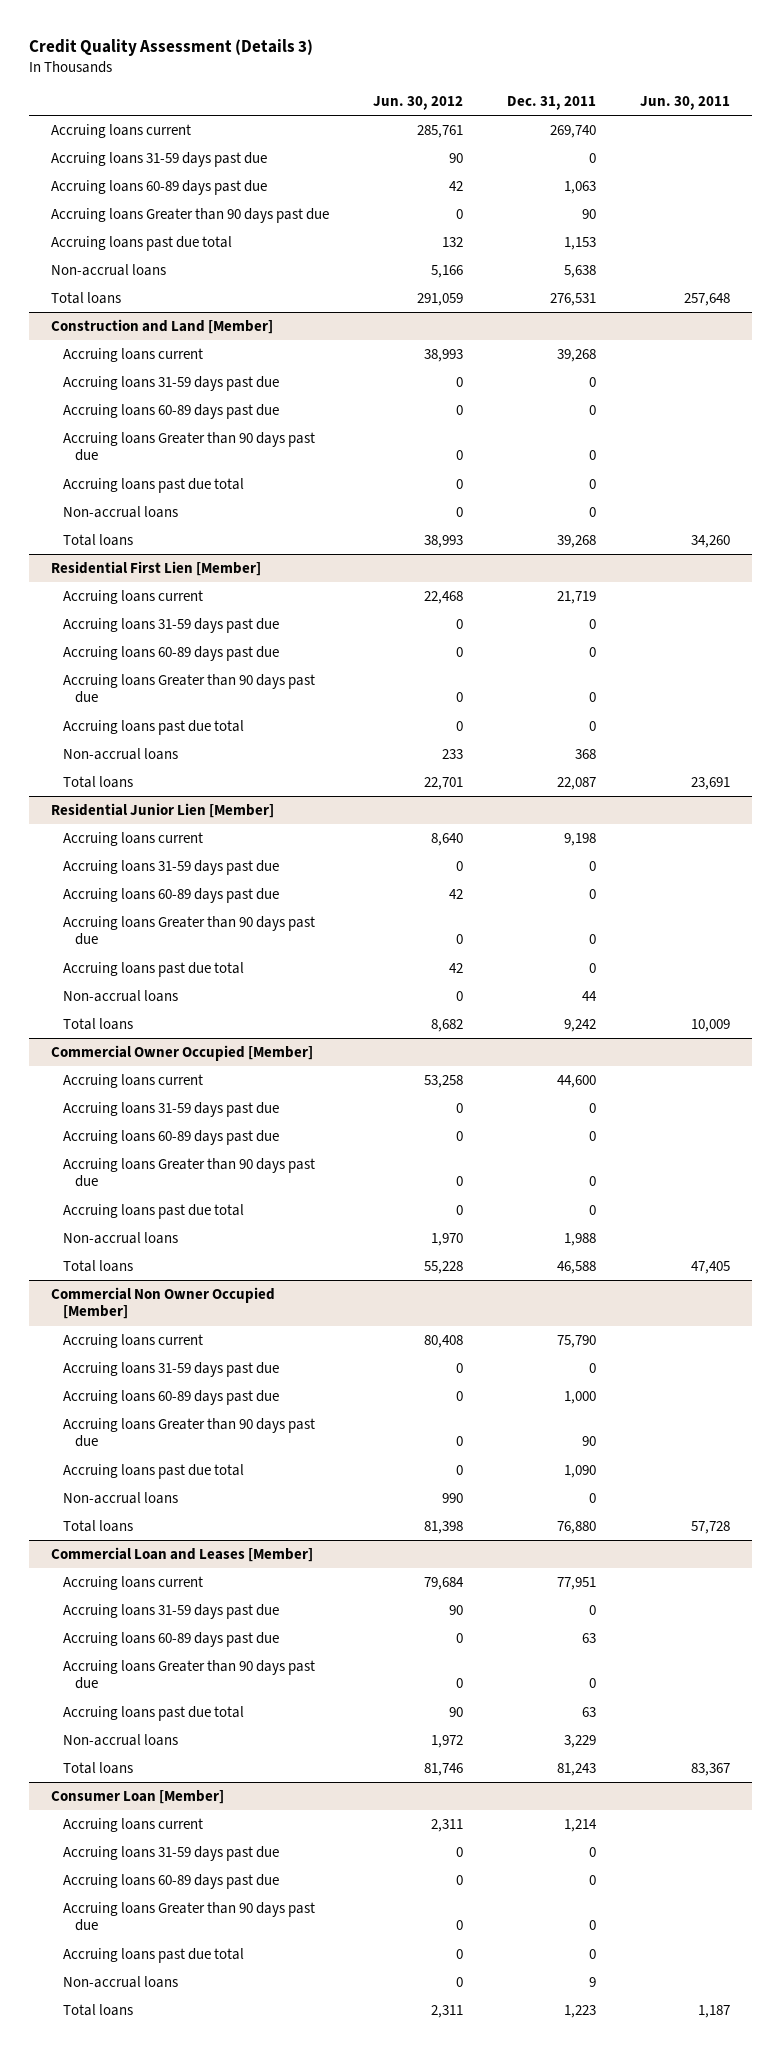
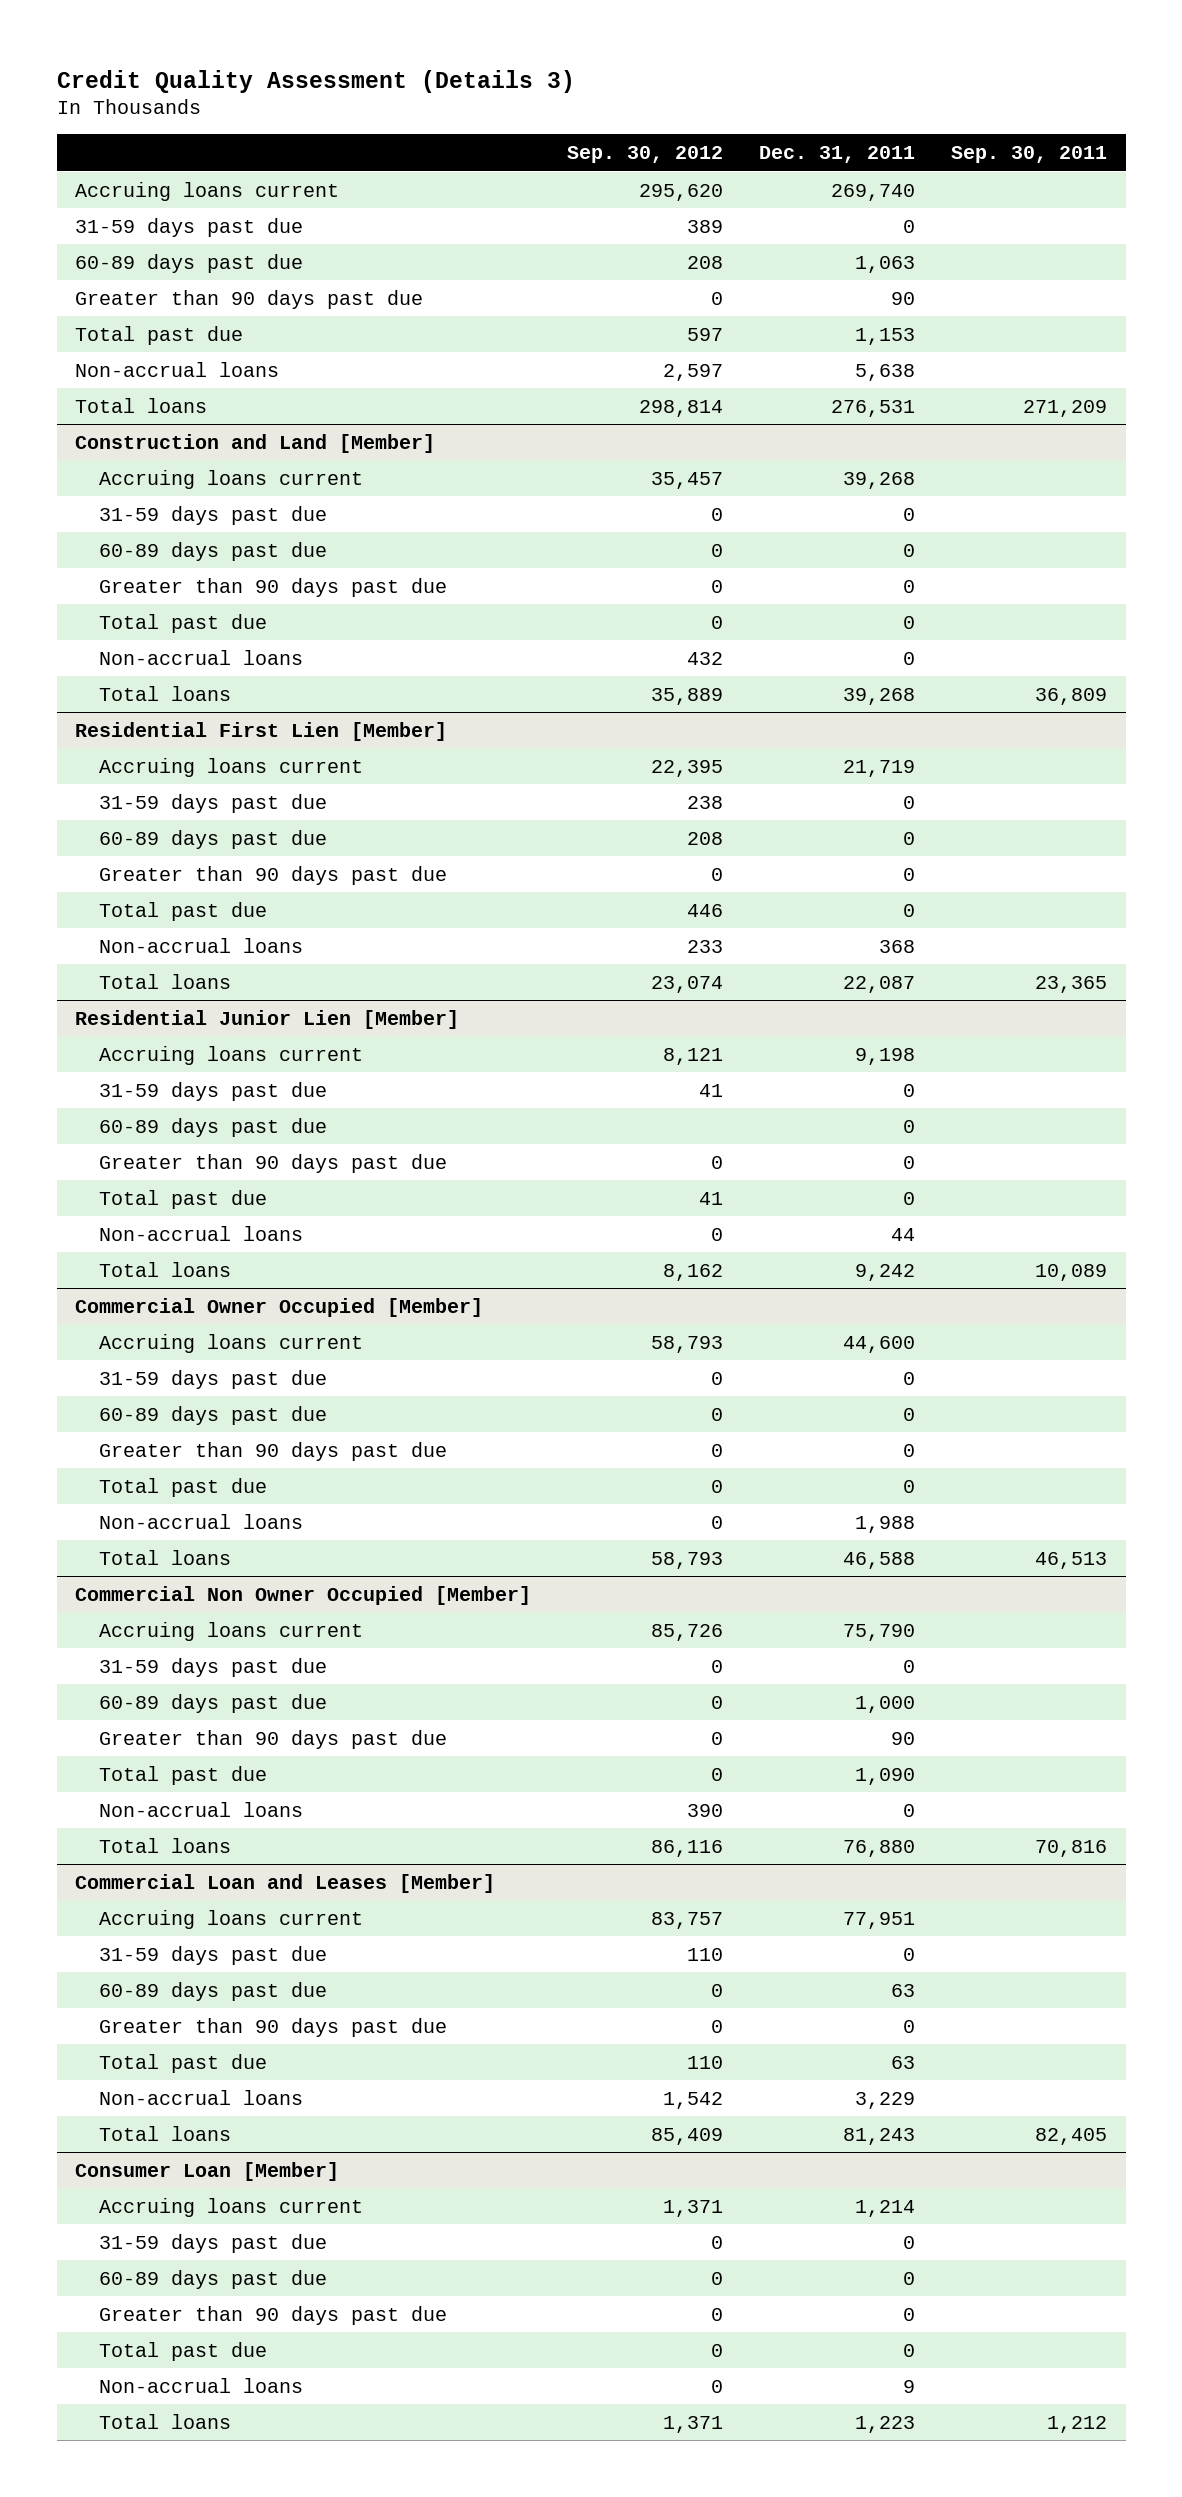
[373,95,464,110] Jun. 30, 2012 -> none
[640,95,731,110] Jun. 30, 2011 -> none
none -> [567,145,724,163] Sep. 30, 2012
none -> [951,145,1108,163] Sep. 30, 2011
[51,151,268,167] Accruing loans 31-59 days past due -> [75,217,304,237] 31-59 days past due
[51,179,268,195] Accruing loans 60-89 days past due -> [75,253,304,273] 60-89 days past due
[51,207,330,223] Accruing loans Greater than 90 days past due -> [75,289,424,309] Greater than 90 days past due
[51,235,233,251] Accruing loans past due total -> [75,325,244,345] Total past due
[62,375,279,391] Accruing loans 31-59 days past due -> [98,505,327,525] 31-59 days past due
[62,403,279,419] Accruing loans 60-89 days past due -> [98,541,327,561] 60-89 days past due
[62,431,315,462] Accruing loans Greater than 90 days past due -> [98,577,447,597] Greater than 90 days past due
[62,477,244,493] Accruing loans past due total -> [98,613,267,633] Total past due
[62,617,279,633] Accruing loans 31-59 days past due -> [98,793,327,813] 31-59 days past due
[62,645,279,661] Accruing loans 60-89 days past due -> [98,829,327,849] 60-89 days past due
[62,673,315,704] Accruing loans Greater than 90 days past due -> [98,865,447,885] Greater than 90 days past due
[62,719,244,735] Accruing loans past due total -> [98,901,267,921] Total past due
[62,859,279,875] Accruing loans 31-59 days past due -> [98,1081,327,1101] 31-59 days past due
[62,887,279,903] Accruing loans 60-89 days past due -> [98,1117,327,1137] 60-89 days past due
[62,915,315,946] Accruing loans Greater than 90 days past due -> [98,1153,447,1173] Greater than 90 days past due
[62,961,244,977] Accruing loans past due total -> [98,1189,267,1209] Total past due
[62,1101,279,1117] Accruing loans 31-59 days past due -> [98,1369,327,1389] 31-59 days past due
[62,1129,279,1145] Accruing loans 60-89 days past due -> [98,1405,327,1425] 60-89 days past due
[62,1157,315,1188] Accruing loans Greater than 90 days past due -> [98,1441,447,1461] Greater than 90 days past due
[62,1203,244,1219] Accruing loans past due total -> [98,1477,267,1497] Total past due
[62,1361,279,1377] Accruing loans 31-59 days past due -> [98,1657,327,1677] 31-59 days past due
[62,1389,279,1405] Accruing loans 60-89 days past due -> [98,1693,327,1713] 60-89 days past due
[62,1417,315,1448] Accruing loans Greater than 90 days past due -> [98,1729,447,1749] Greater than 90 days past due
[62,1463,244,1479] Accruing loans past due total -> [98,1765,267,1785] Total past due
[62,1603,279,1619] Accruing loans 31-59 days past due -> [98,1945,327,1965] 31-59 days past due
[62,1631,279,1647] Accruing loans 60-89 days past due -> [98,1981,327,2001] 60-89 days past due
[62,1659,315,1690] Accruing loans Greater than 90 days past due -> [98,2017,447,2037] Greater than 90 days past due
[62,1705,244,1721] Accruing loans past due total -> [98,2053,267,2073] Total past due
[62,1845,279,1861] Accruing loans 31-59 days past due -> [98,2233,327,2253] 31-59 days past due
[62,1873,279,1889] Accruing loans 60-89 days past due -> [98,2269,327,2289] 60-89 days past due
[62,1901,315,1932] Accruing loans Greater than 90 days past due -> [98,2305,447,2325] Greater than 90 days past due
[62,1947,244,1963] Accruing loans past due total -> [98,2341,267,2361] Total past due

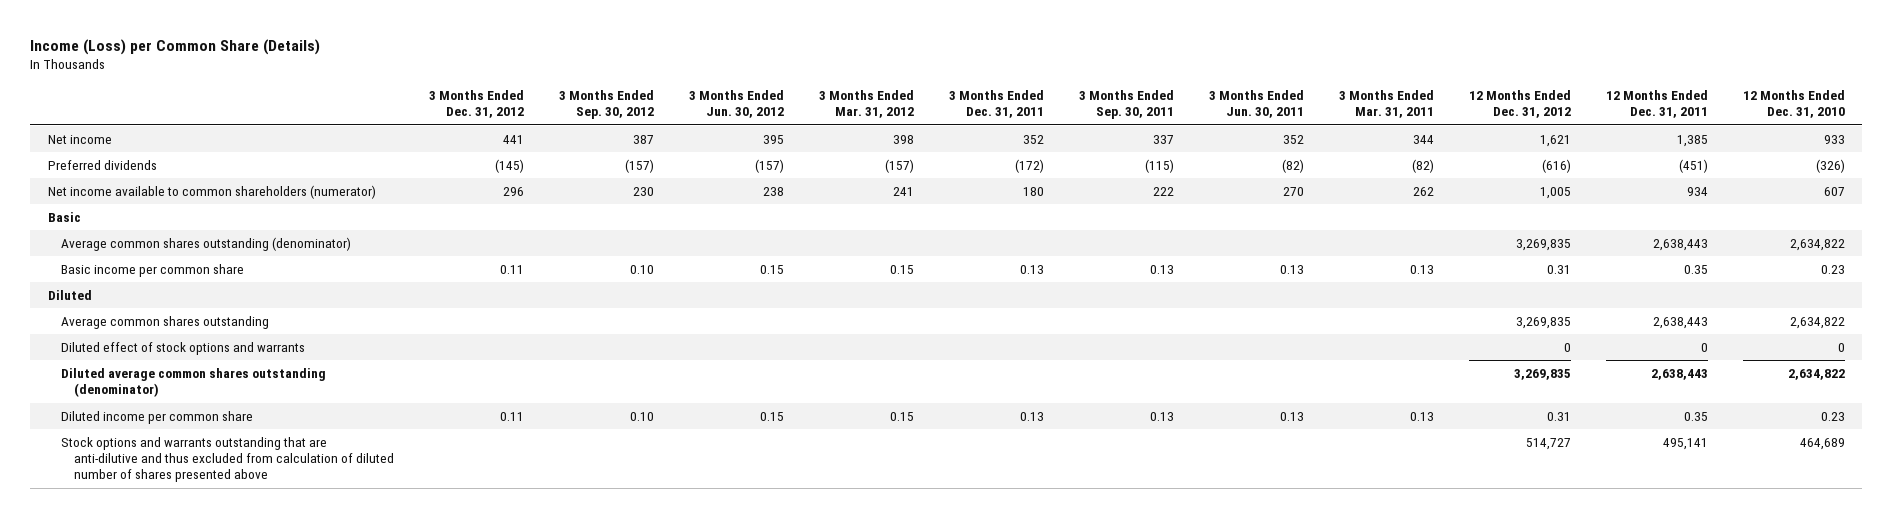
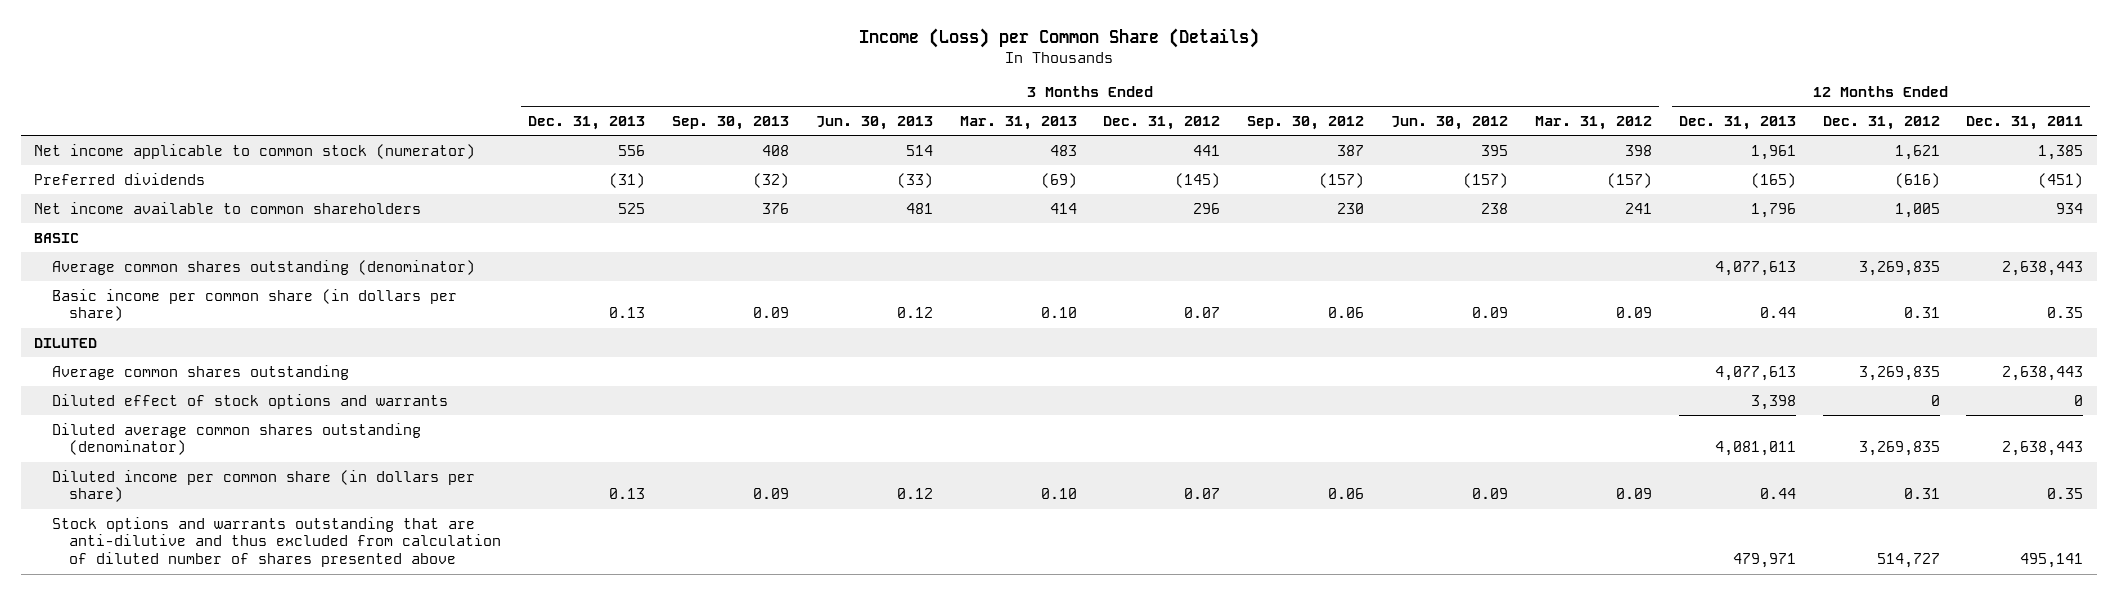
[948,90,1044,119] 3 Months Ended Dec. 31, 2011 -> none
[1078,90,1174,120] 3 Months Ended Sep. 30, 2011 -> none
[1208,90,1304,119] 3 Months Ended Jun. 30, 2011 -> none
[1338,90,1434,119] 3 Months Ended Mar. 31, 2011 -> none
[1742,90,1845,119] 12 Months Ended Dec. 31, 2010 -> none
none -> [527,115,645,130] Dec. 31, 2013
none -> [671,115,789,130] Sep. 30, 2013
none -> [815,115,933,130] Jun. 30, 2013
none -> [959,115,1077,130] Mar. 31, 2013
none -> [1678,115,1796,130] Dec. 31, 2013
[47,134,112,144] Net income -> [34,143,476,159] Net income applicable to common stock (numerator)
[47,184,376,199] Net income available to common shareholders (numerator) -> [34,201,422,214] Net income available to common shareholders
[47,211,81,222] Basic -> [34,232,80,243] BASIC
[61,263,245,277] Basic income per common share -> [51,288,457,322] Basic income per common share (in dollars per share)
[500,264,525,274] 0.11 -> [1184,307,1221,319] 0.07
[630,264,655,274] 0.10 -> [1328,307,1365,319] 0.06
[760,264,785,274] 0.15 -> [1472,307,1509,319] 0.09
[889,264,914,274] 0.15 -> [1615,307,1652,319] 0.09
[47,289,92,300] Diluted -> [34,337,98,348] DILUTED
[61,410,254,424] Diluted income per common share -> [51,469,475,503] Diluted income per common share (in dollars per share)
[500,411,525,421] 0.11 -> [1184,488,1221,500] 0.07
[630,411,655,421] 0.10 -> [1328,488,1365,500] 0.06
[760,411,785,421] 0.15 -> [1472,488,1509,500] 0.09
[889,411,914,421] 0.15 -> [1615,488,1652,500] 0.09

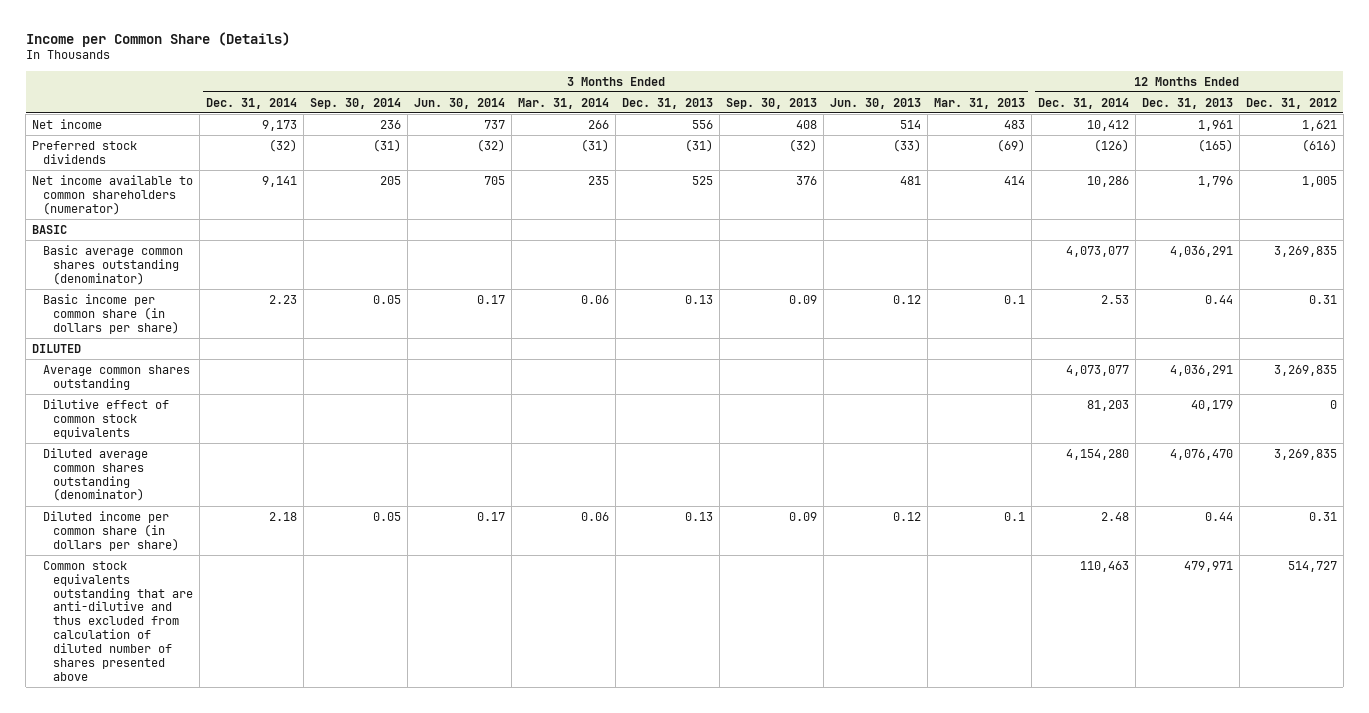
[858,28,1259,49] Income (Loss) per Common Share (Details) -> [25,31,290,47] Income per Common Share (Details)
[1103,115,1221,130] Dec. 31, 2012 -> none
[1247,115,1365,130] Sep. 30, 2012 -> none
[1391,115,1509,130] Jun. 30, 2012 -> none
[1534,115,1652,130] Mar. 31, 2012 -> none
[1966,115,2084,130] Dec. 31, 2011 -> none
none -> [206,97,298,109] Dec. 31, 2014
none -> [310,97,402,109] Sep. 30, 2014
none -> [414,97,506,109] Jun. 30, 2014
none -> [518,97,610,109] Mar. 31, 2014
none -> [1037,97,1129,109] Dec. 31, 2014
[34,143,476,159] Net income applicable to common stock (numerator) -> [32,118,103,129] Net income
[34,172,206,185] Preferred dividends -> [32,140,138,164] Preferred stock dividends
[34,201,422,214] Net income available to common shareholders -> [32,174,194,215] Net income available to common shareholders (numerator)
[51,259,475,275] Average common shares outstanding (denominator) -> [42,244,183,285] Basic average common shares outstanding (denominator)
[1714,260,1796,276] 4,077,613 -> [1169,245,1233,257] 4,036,291
[1040,307,1077,319] 0.10 -> [1003,294,1025,304] 0.1
[1714,365,1796,381] 4,077,613 -> [1169,364,1233,376] 4,036,291
[51,393,448,409] Diluted effect of stock options and warrants -> [42,398,169,439] Dilutive effect of common stock equivalents
[1750,394,1796,410] 3,398 -> [1190,399,1233,411] 40,179
[1714,441,1796,457] 4,081,011 -> [1169,448,1233,460] 4,076,470
[1040,488,1077,500] 0.10 -> [1003,511,1025,521] 0.1
[51,516,502,568] Stock options and warrants outstanding that are anti-dilutive and thus excluded from calculation of diluted number of shares presented above -> [42,560,193,682] Common stock equivalents outstanding that are anti-dilutive and thus excluded from calculation of diluted number of shares presented above

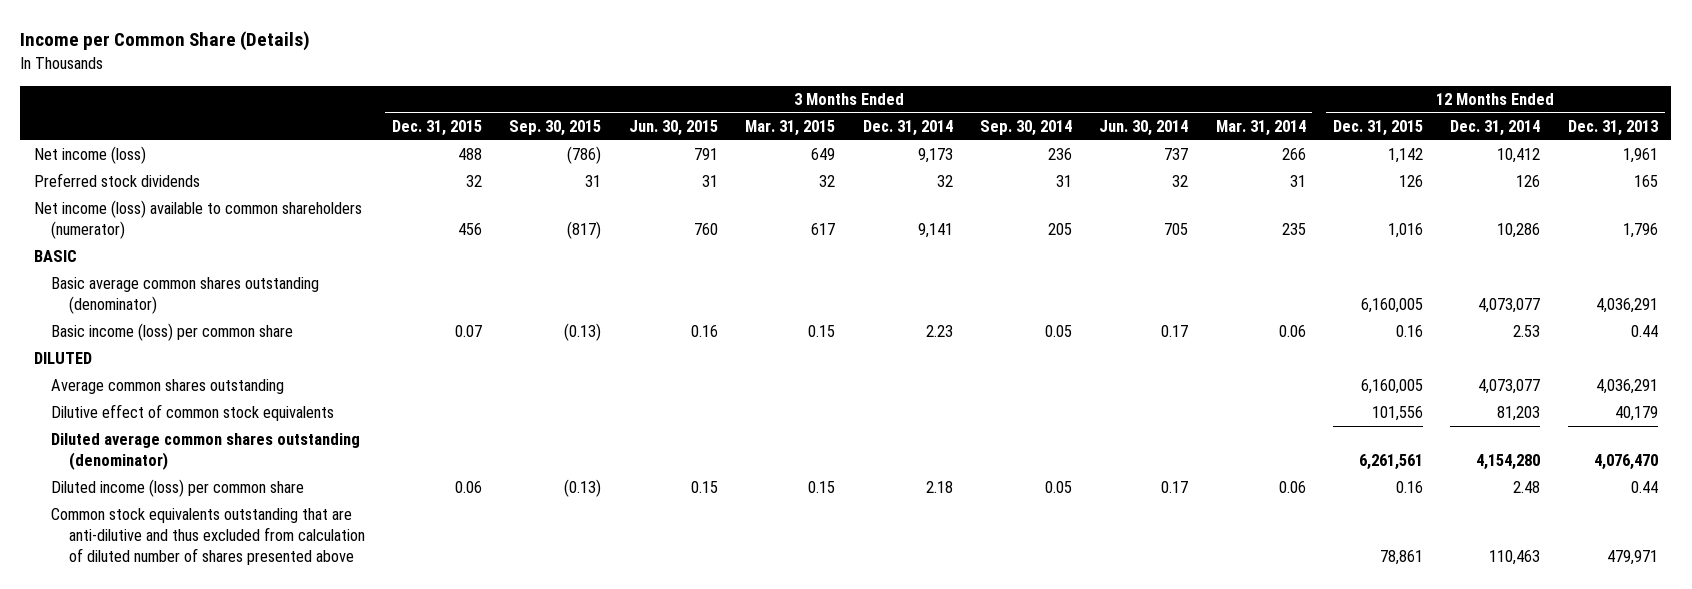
[622,97,714,109] Dec. 31, 2013 -> none
[726,97,818,109] Sep. 30, 2013 -> none
[829,97,921,109] Jun. 30, 2013 -> none
[933,97,1025,109] Mar. 31, 2013 -> none
[1245,97,1337,109] Dec. 31, 2012 -> none
none -> [392,120,483,137] Dec. 31, 2015
none -> [509,120,602,137] Sep. 30, 2015
none -> [628,120,718,137] Jun. 30, 2015
none -> [745,120,836,137] Mar. 31, 2015
none -> [1332,120,1423,137] Dec. 31, 2015
[32,118,103,129] Net income -> [34,146,147,165] Net income (loss)
[269,138,298,152] (32) -> [936,175,953,188] 32
[373,138,402,152] (31) -> [1055,175,1072,188] 31
[477,138,506,152] (32) -> [1172,175,1189,188] 32
[581,138,610,152] (31) -> [1289,175,1306,188] 31
[1093,138,1129,152] (126) -> [1516,175,1541,188] 126
[1197,138,1233,152] (165) -> [1633,175,1658,188] 165
[32,174,194,215] Net income available to common shareholders (numerator) -> [34,200,363,240] Net income (loss) available to common shareholders (numerator)
[42,293,179,334] Basic income per common share (in dollars per share) -> [51,323,294,342] Basic income (loss) per common share
[42,510,179,551] Diluted income per common share (in dollars per share) -> [51,479,305,498] Diluted income (loss) per common share

